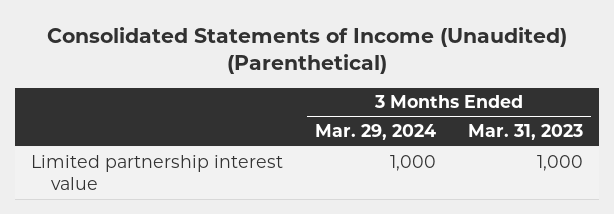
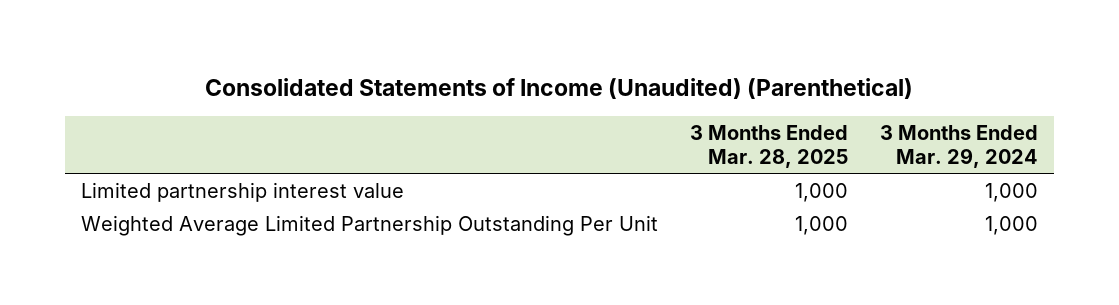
[467,124,583,141] Mar. 31, 2023 -> none
none -> [689,124,848,169] 3 Months Ended Mar. 28, 2025
none -> [80,214,658,236] Weighted Average Limited Partnership Outstanding Per Unit

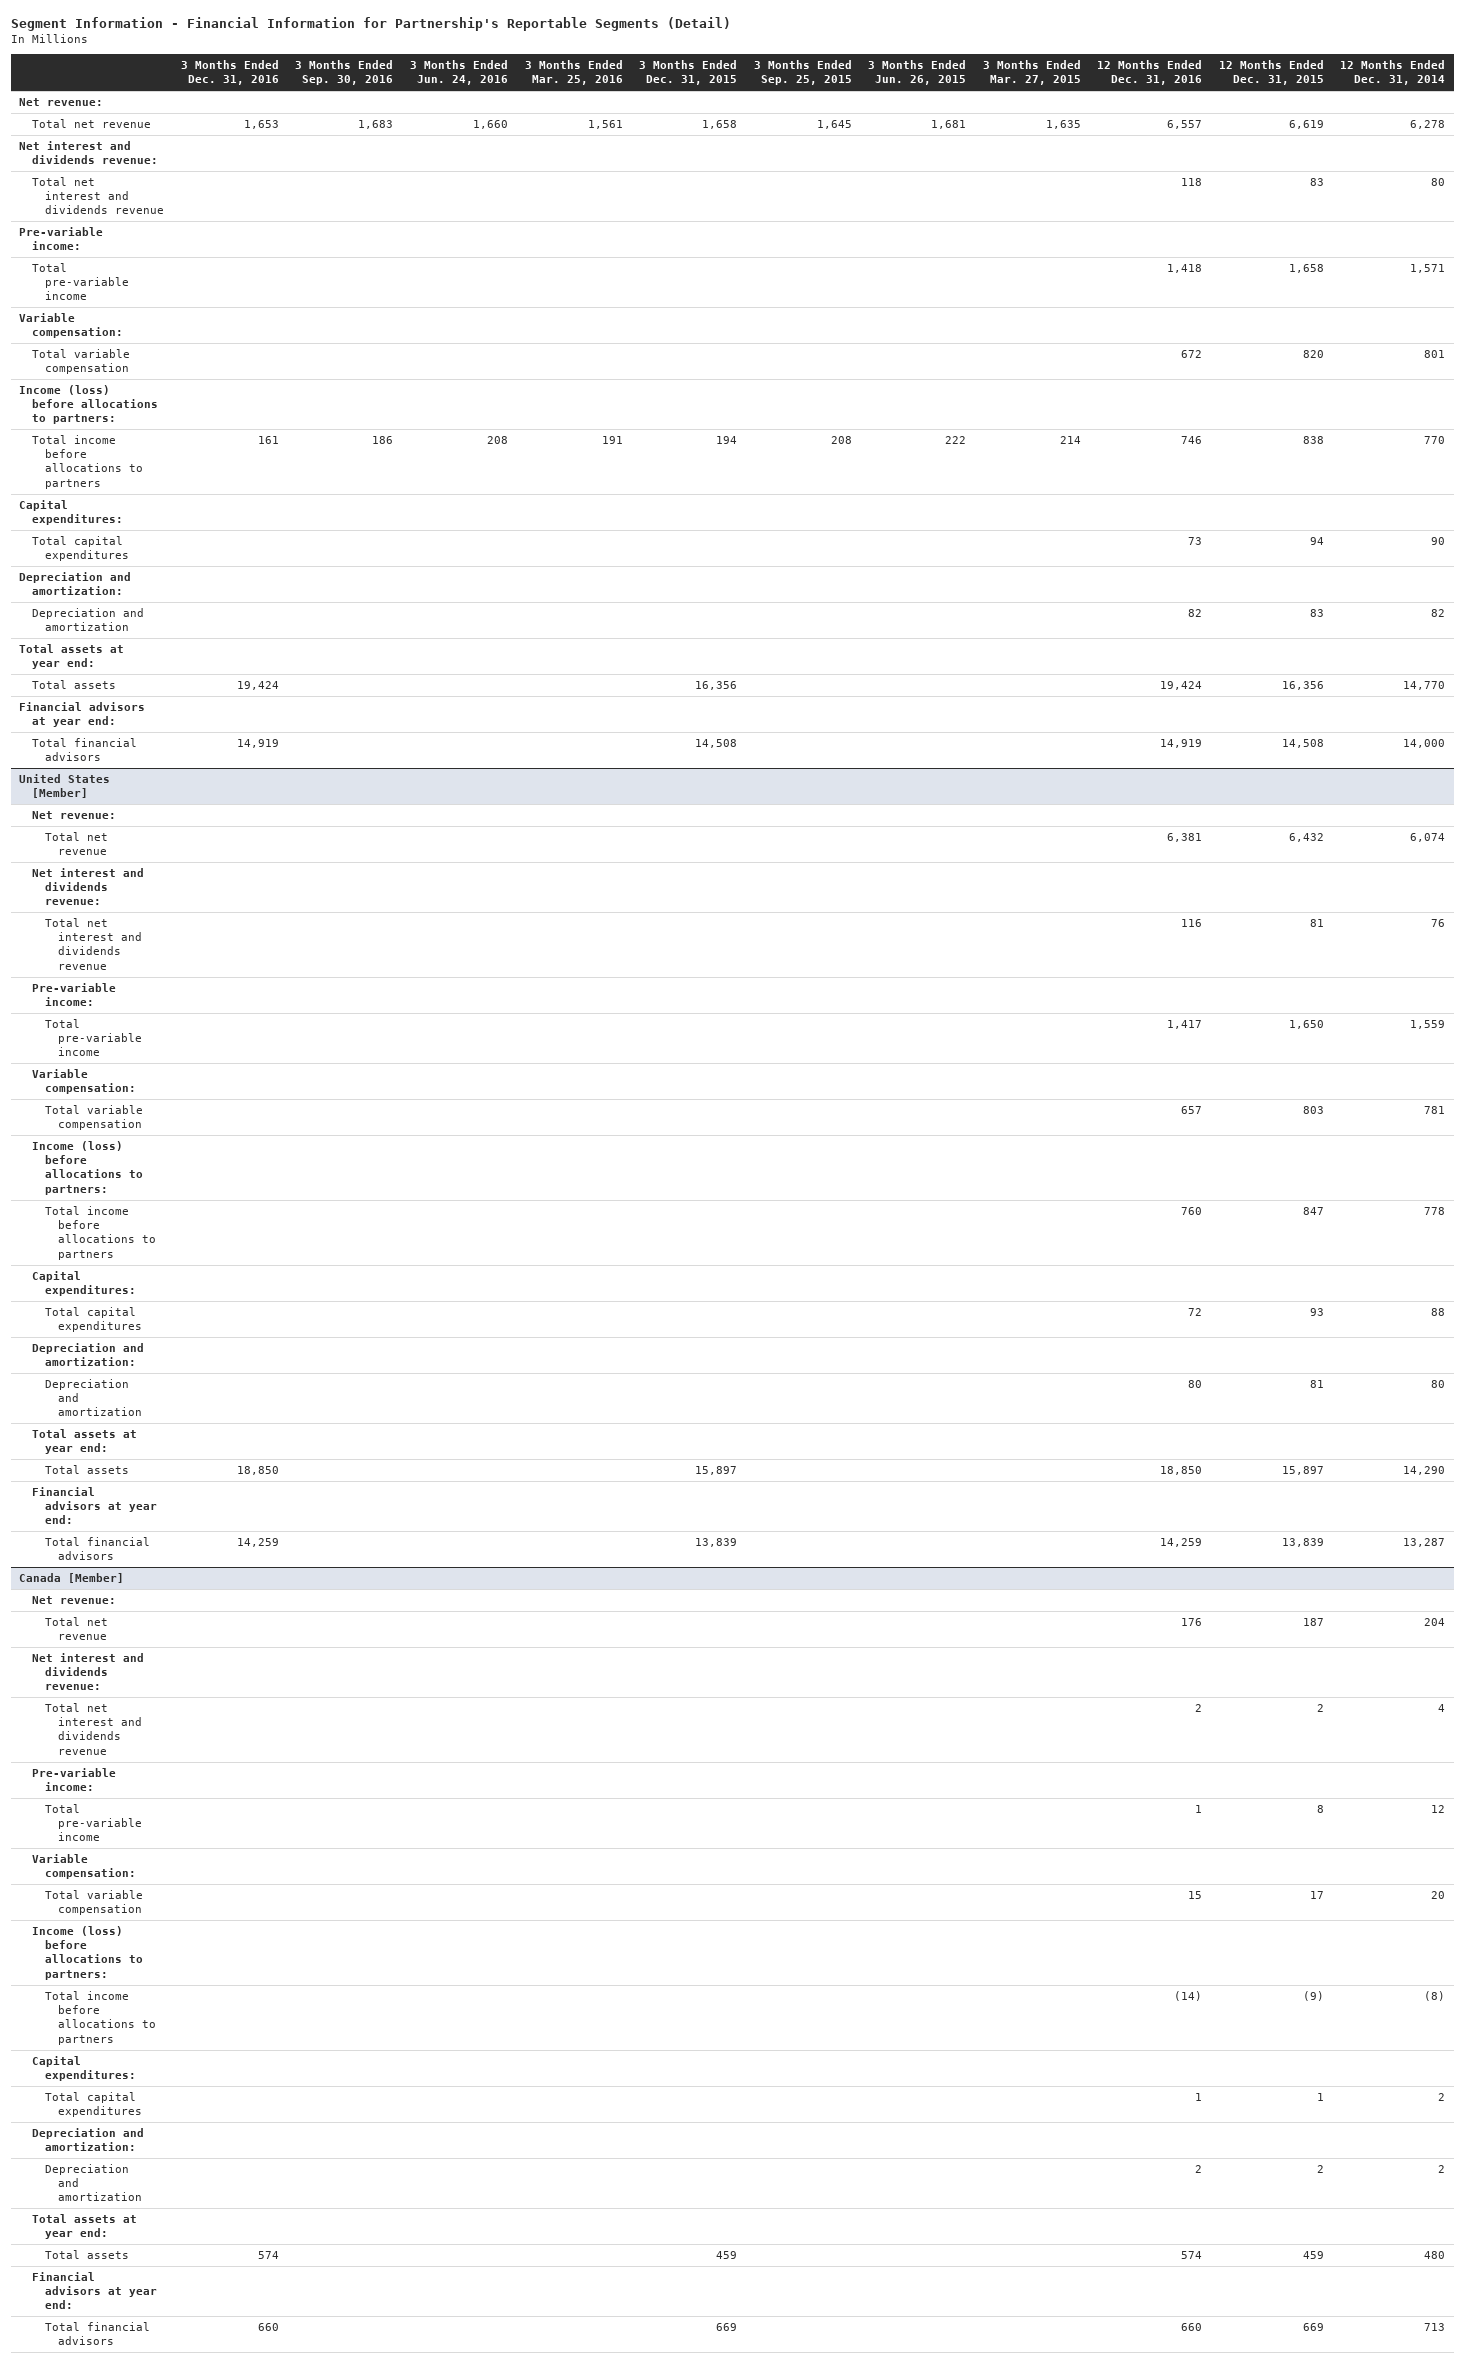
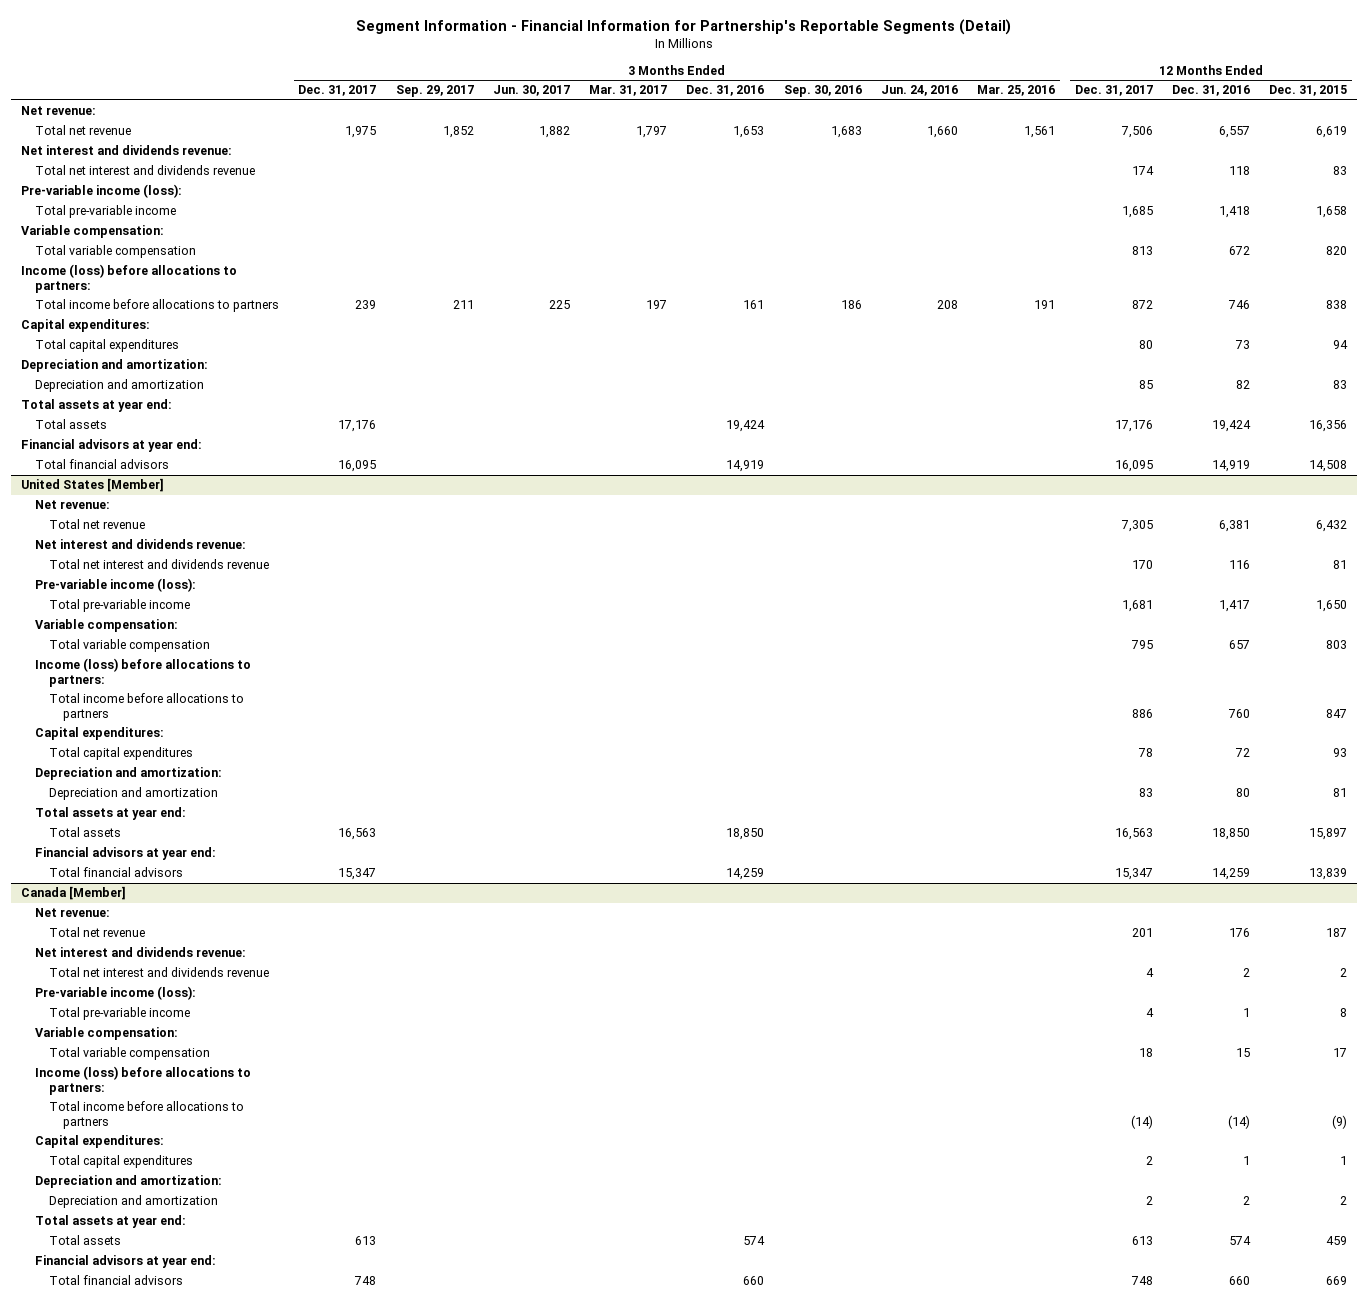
[639,60,738,86] 3 Months Ended Dec. 31, 2015 -> none
[753,60,852,86] 3 Months Ended Sep. 25, 2015 -> none
[868,60,967,86] 3 Months Ended Jun. 26, 2015 -> none
[982,60,1081,86] 3 Months Ended Mar. 27, 2015 -> none
[1340,60,1446,86] 12 Months Ended Dec. 31, 2014 -> none
none -> [298,85,377,97] Dec. 31, 2017
none -> [395,85,474,98] Sep. 29, 2017
none -> [492,85,570,97] Jun. 30, 2017
none -> [589,85,668,97] Mar. 31, 2017
none -> [1074,85,1153,97] Dec. 31, 2017
[19,227,104,251] Pre-variable income: -> [21,184,183,199] Pre-variable income (loss):
[32,983,117,1007] Pre-variable income: -> [35,578,197,593] Pre-variable income (loss):
[32,1768,117,1792] Pre-variable income: -> [35,986,197,1001] Pre-variable income (loss):

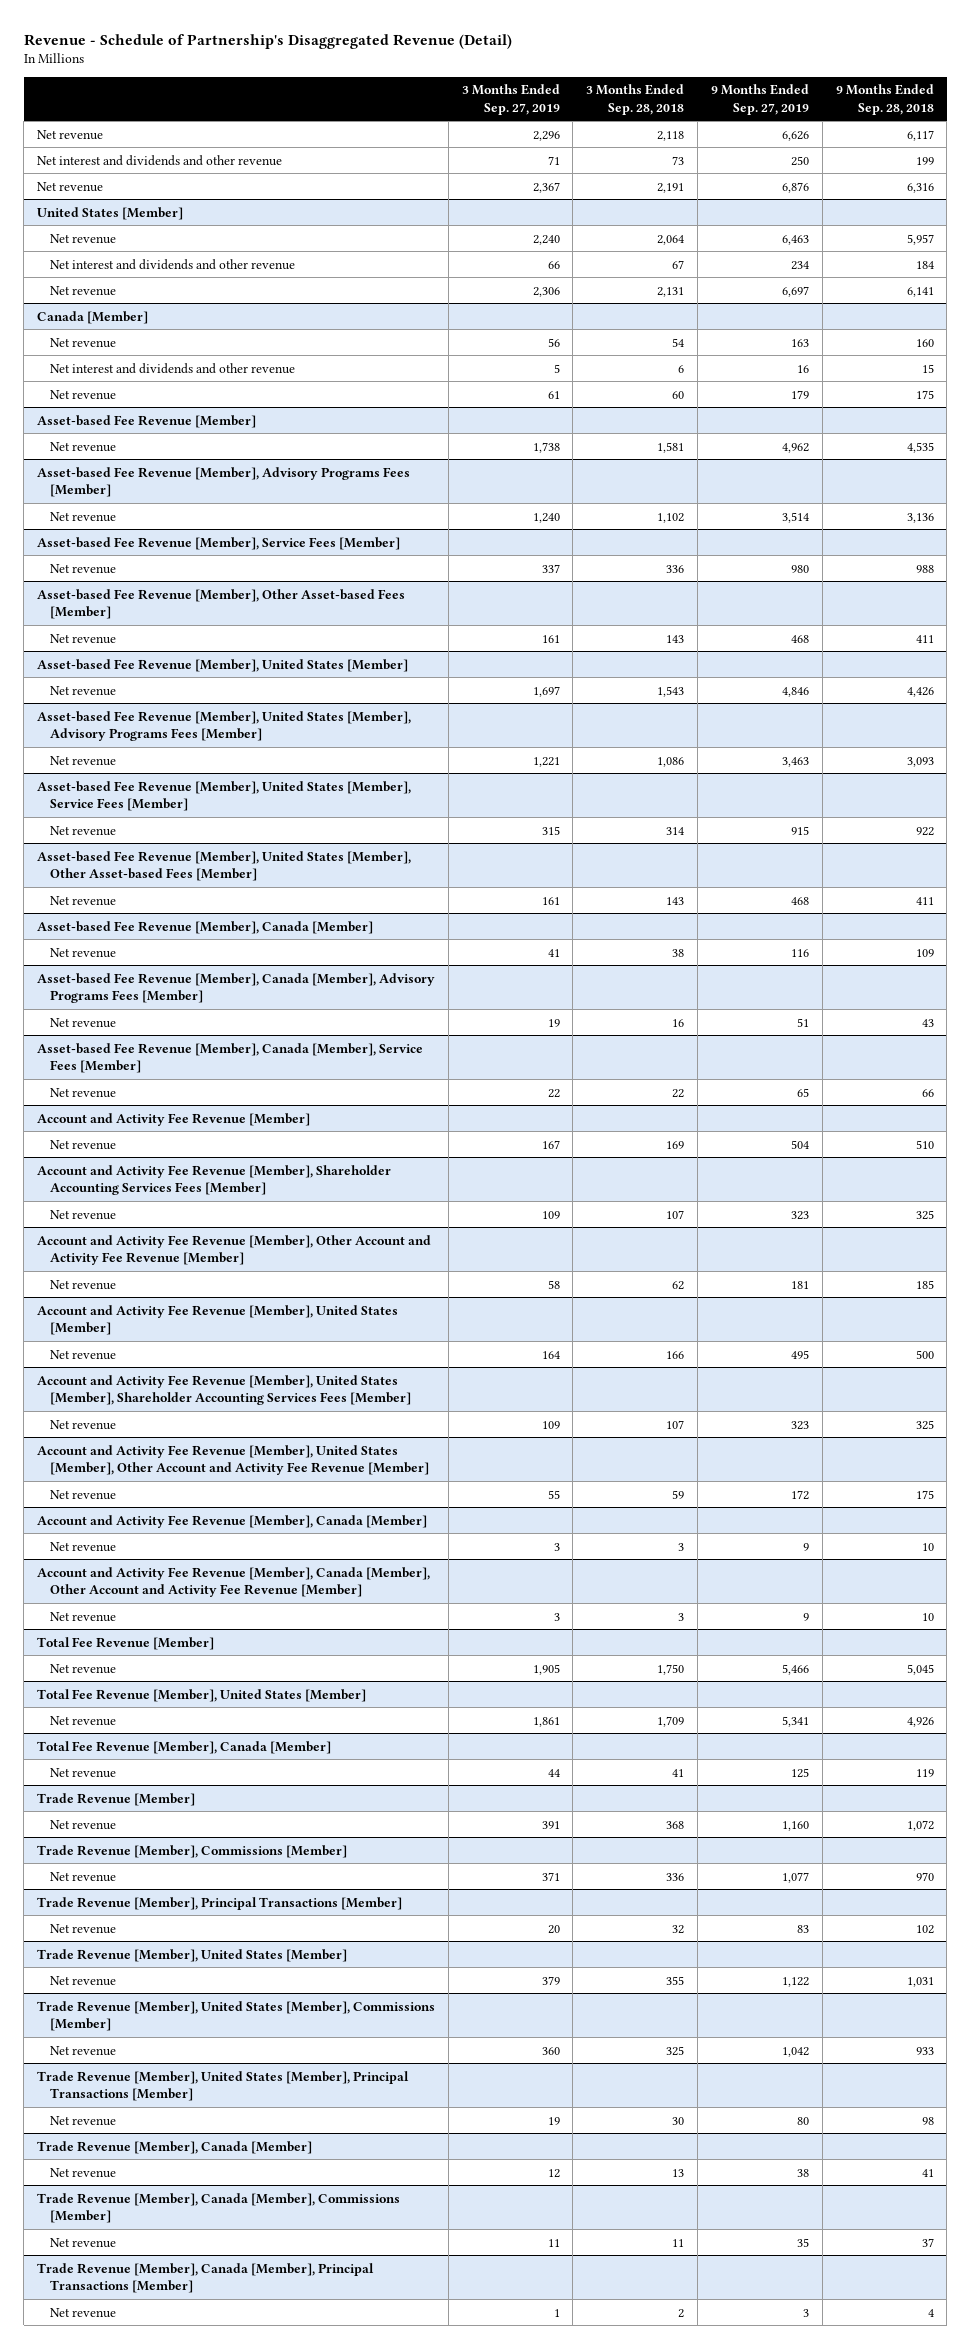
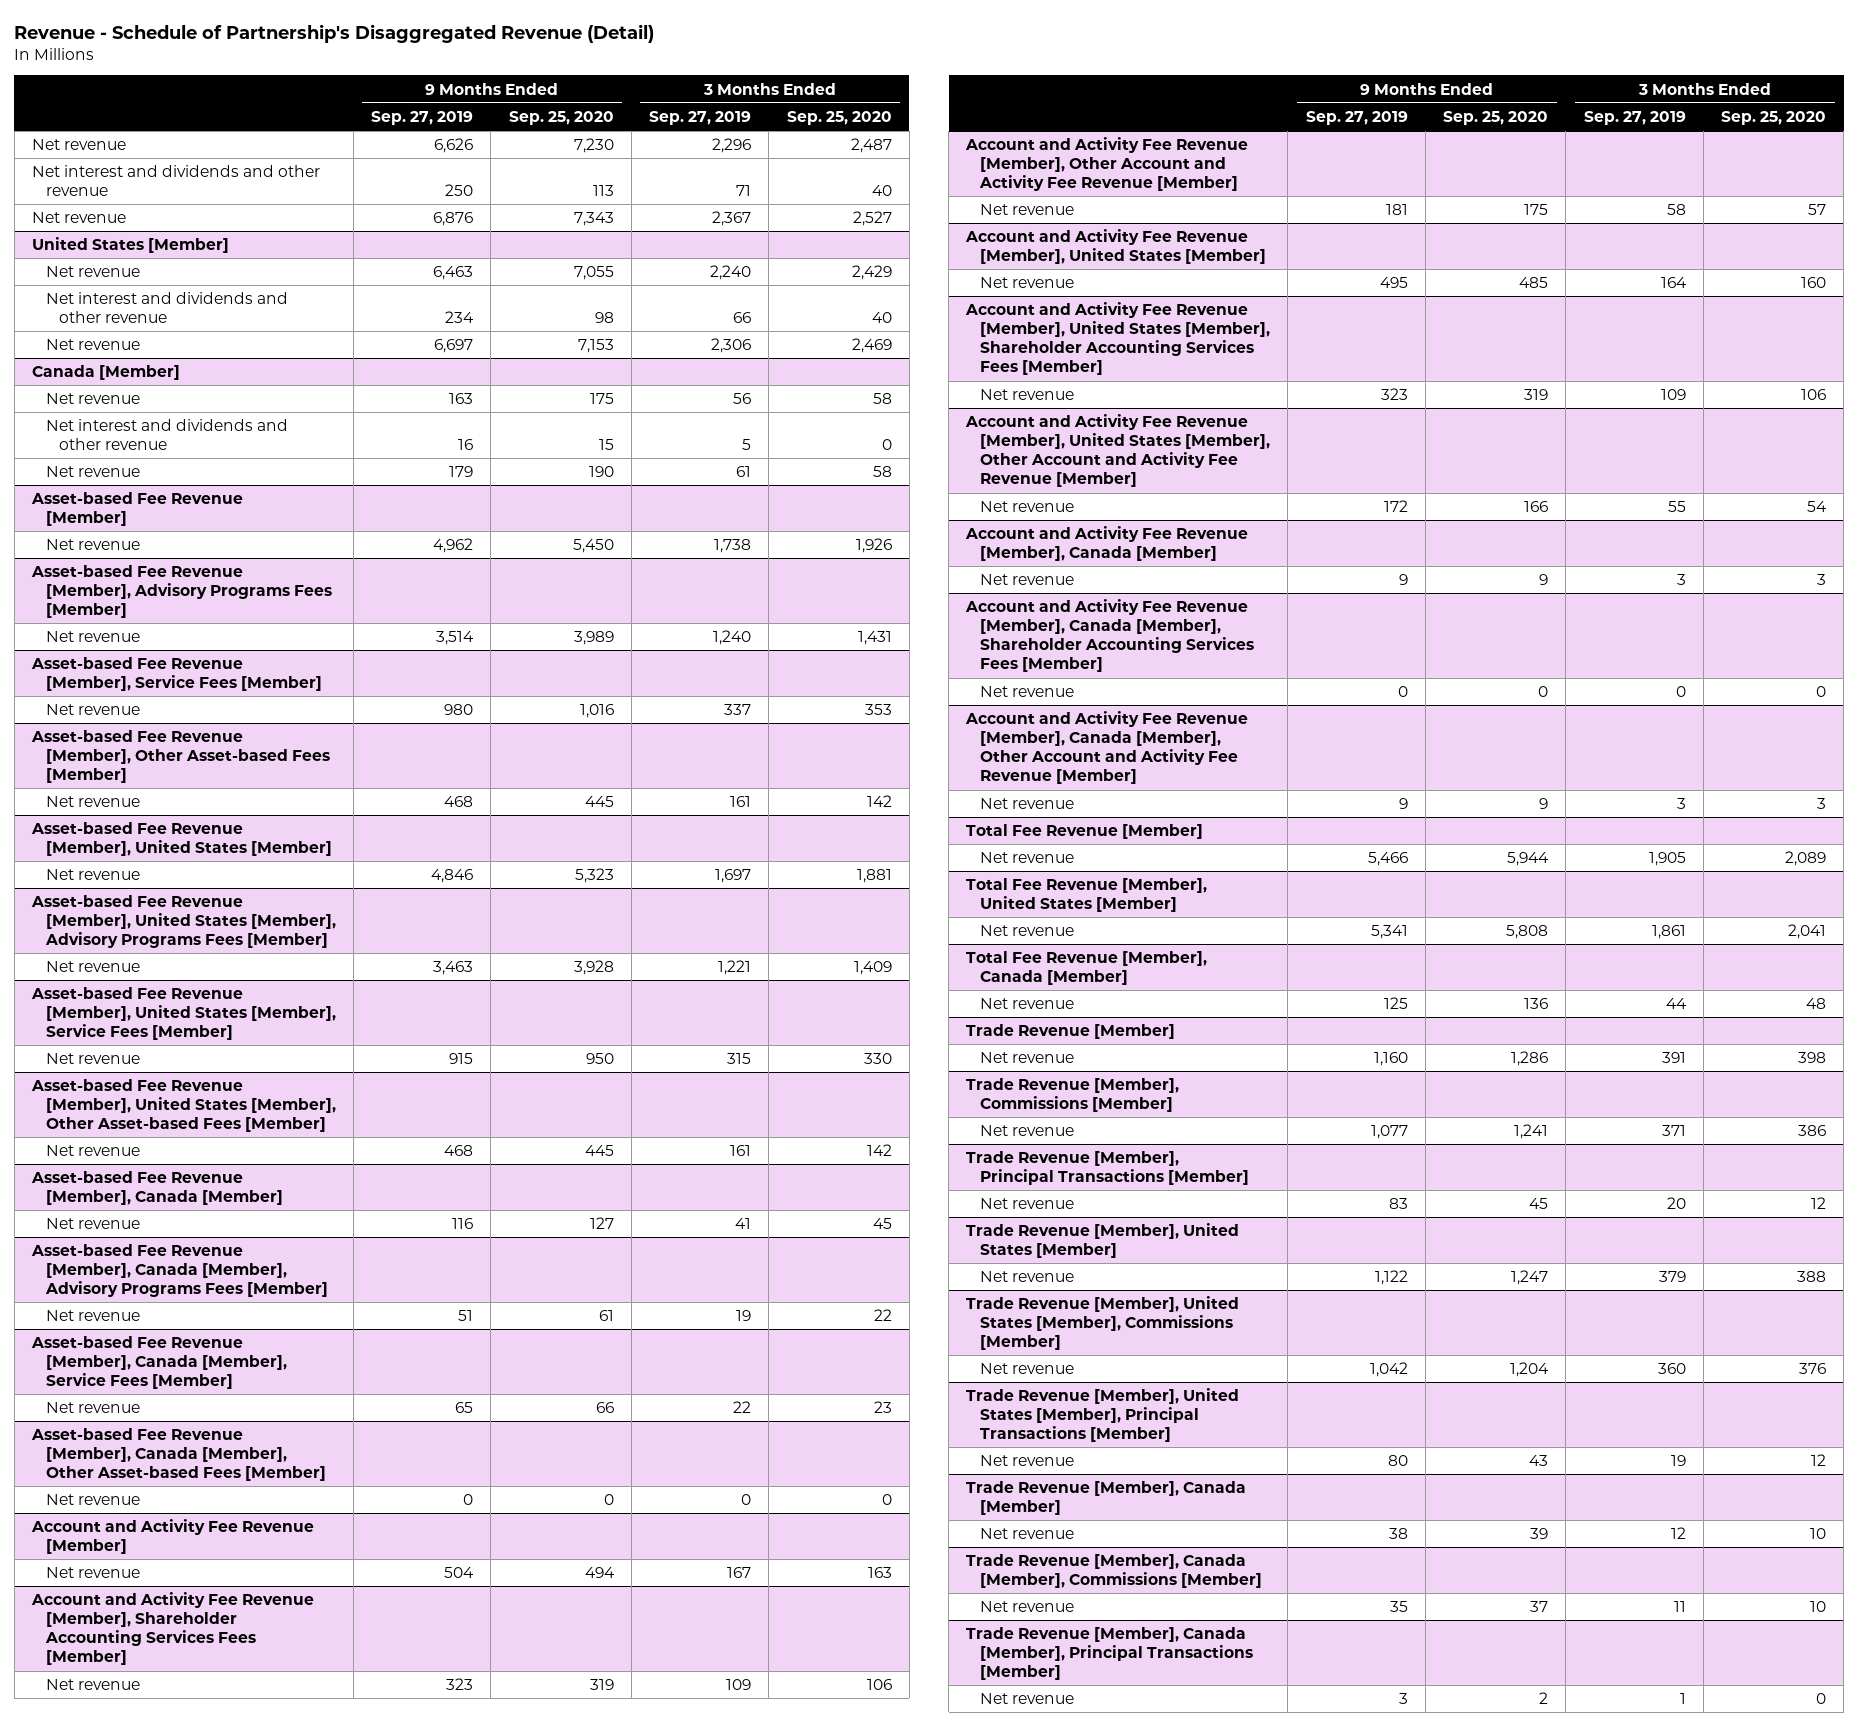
[586,84,685,115] 3 Months Ended Sep. 28, 2018 -> none
[835,84,934,115] 9 Months Ended Sep. 28, 2018 -> none
none -> [508,110,614,125] Sep. 25, 2020
none -> [786,110,892,125] Sep. 25, 2020
none -> [30,1428,326,1482] Asset-based Fee Revenue [Member], Canada [Member], Other Asset-based Fees [Member]
none -> [45,1494,140,1506] Net revenue
none -> [965,599,1255,673] Account and Activity Fee Revenue [Member], Canada [Member], Shareholder Accounting Services Fees [Member]
none -> [980,686,1075,698] Net revenue

